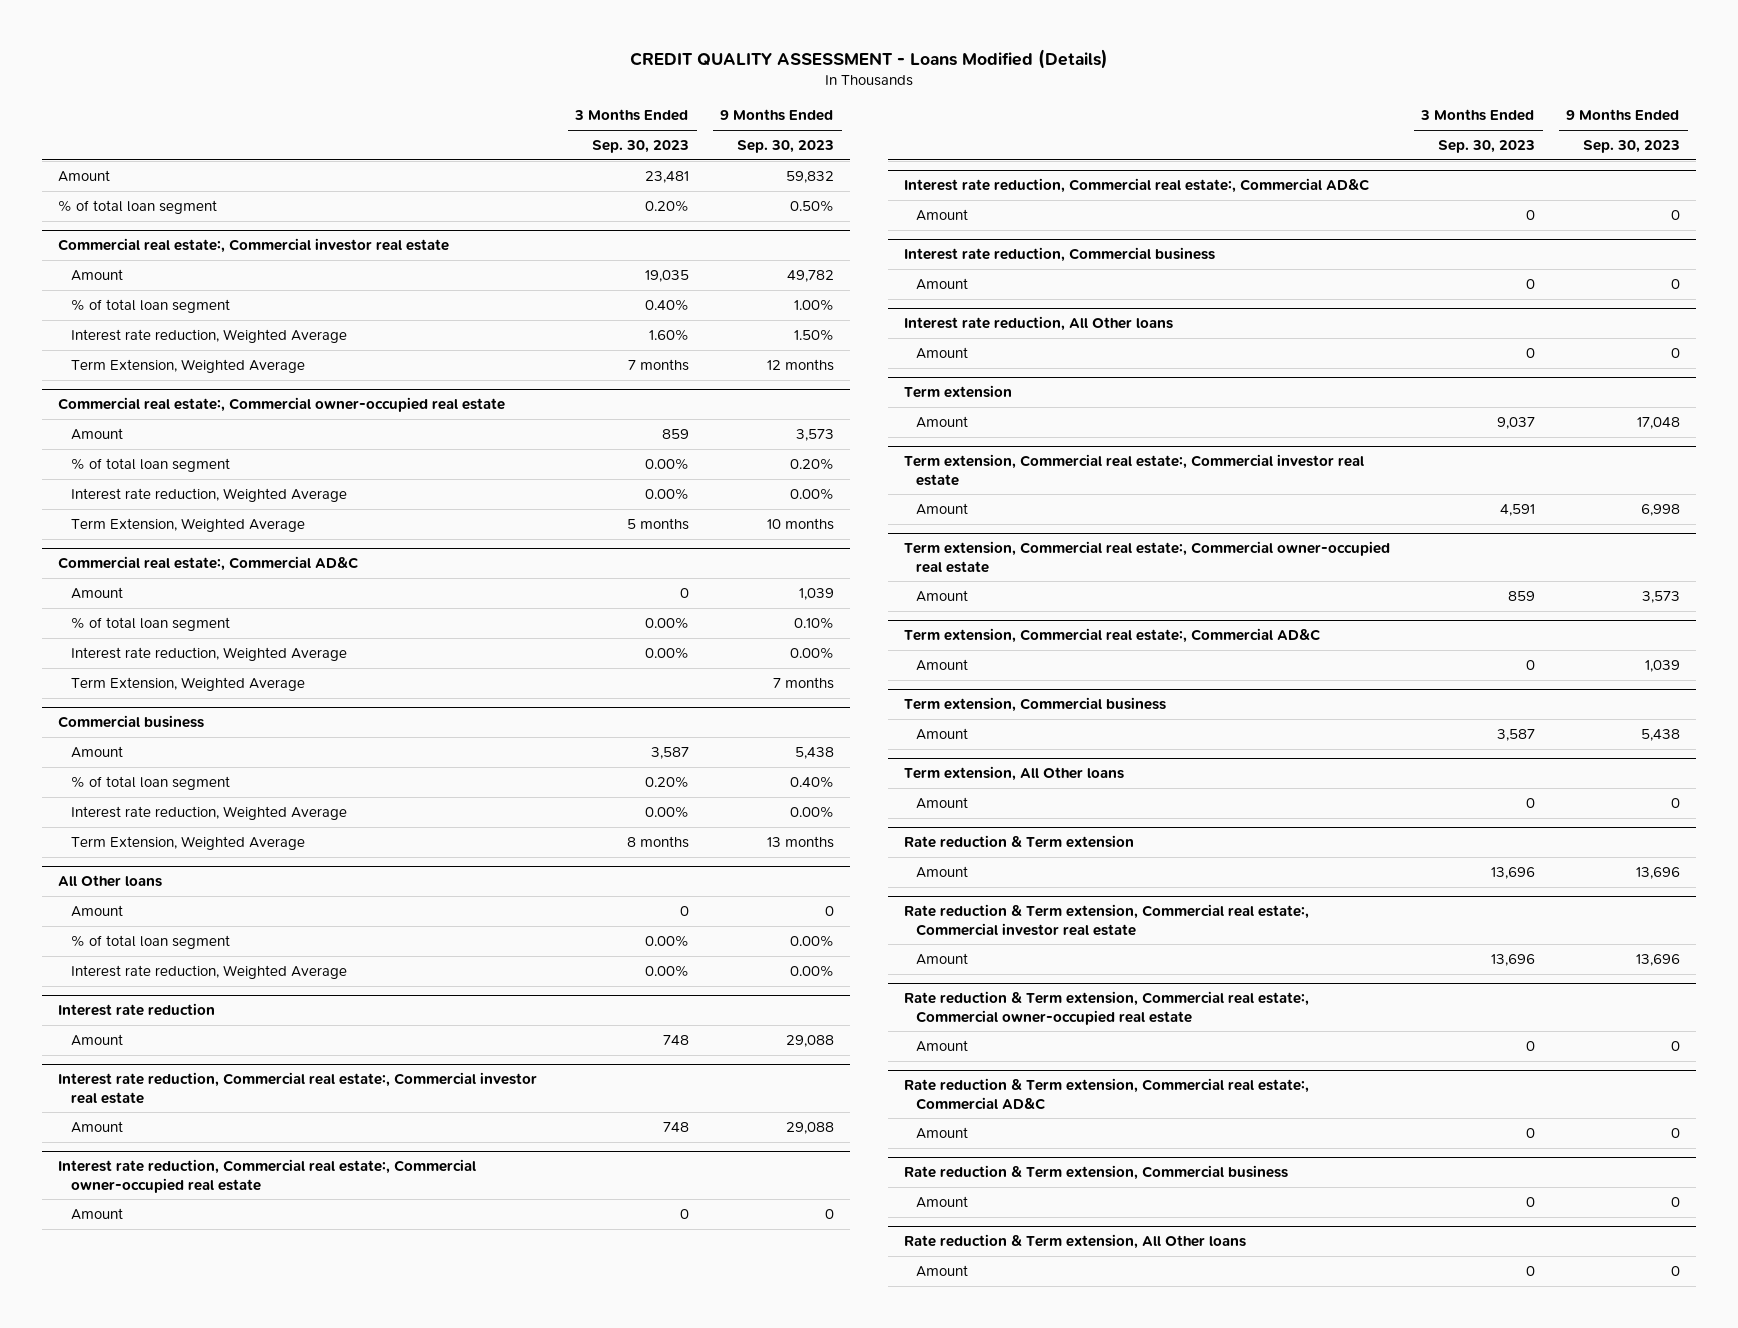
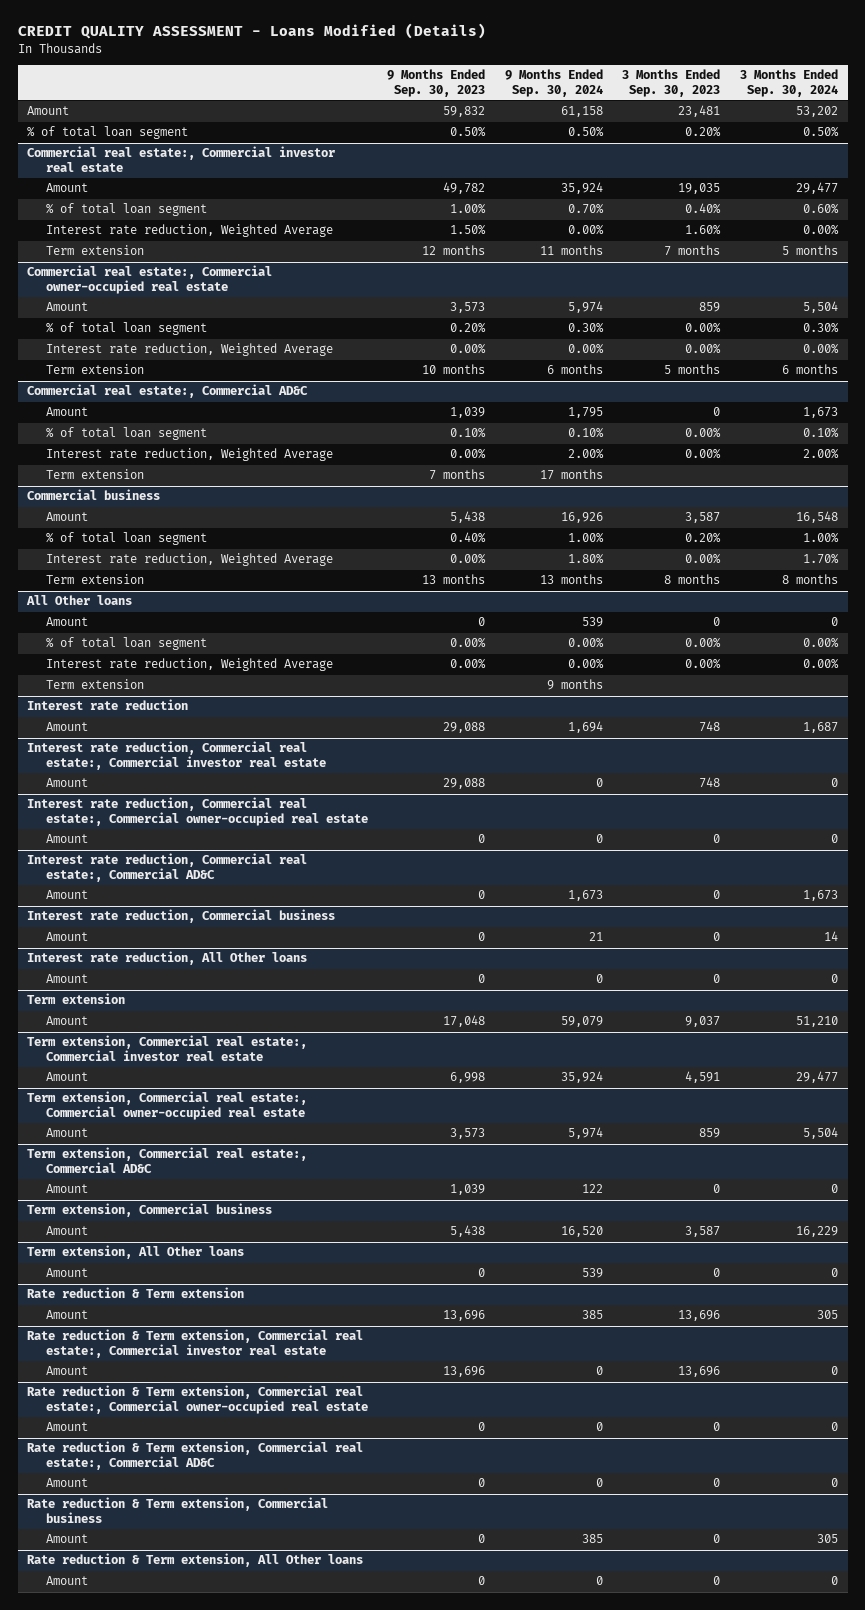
none -> [504,69,603,97] 9 Months Ended Sep. 30, 2024
none -> [739,69,838,97] 3 Months Ended Sep. 30, 2024
[70,358,305,373] Term Extension, Weighted Average -> [45,245,144,256] Term extension
[70,517,305,532] Term Extension, Weighted Average -> [45,364,144,375] Term extension
[70,676,305,691] Term Extension, Weighted Average -> [45,469,144,480] Term extension
[70,835,305,850] Term Extension, Weighted Average -> [45,574,144,585] Term extension
none -> [45,679,144,690] Term extension

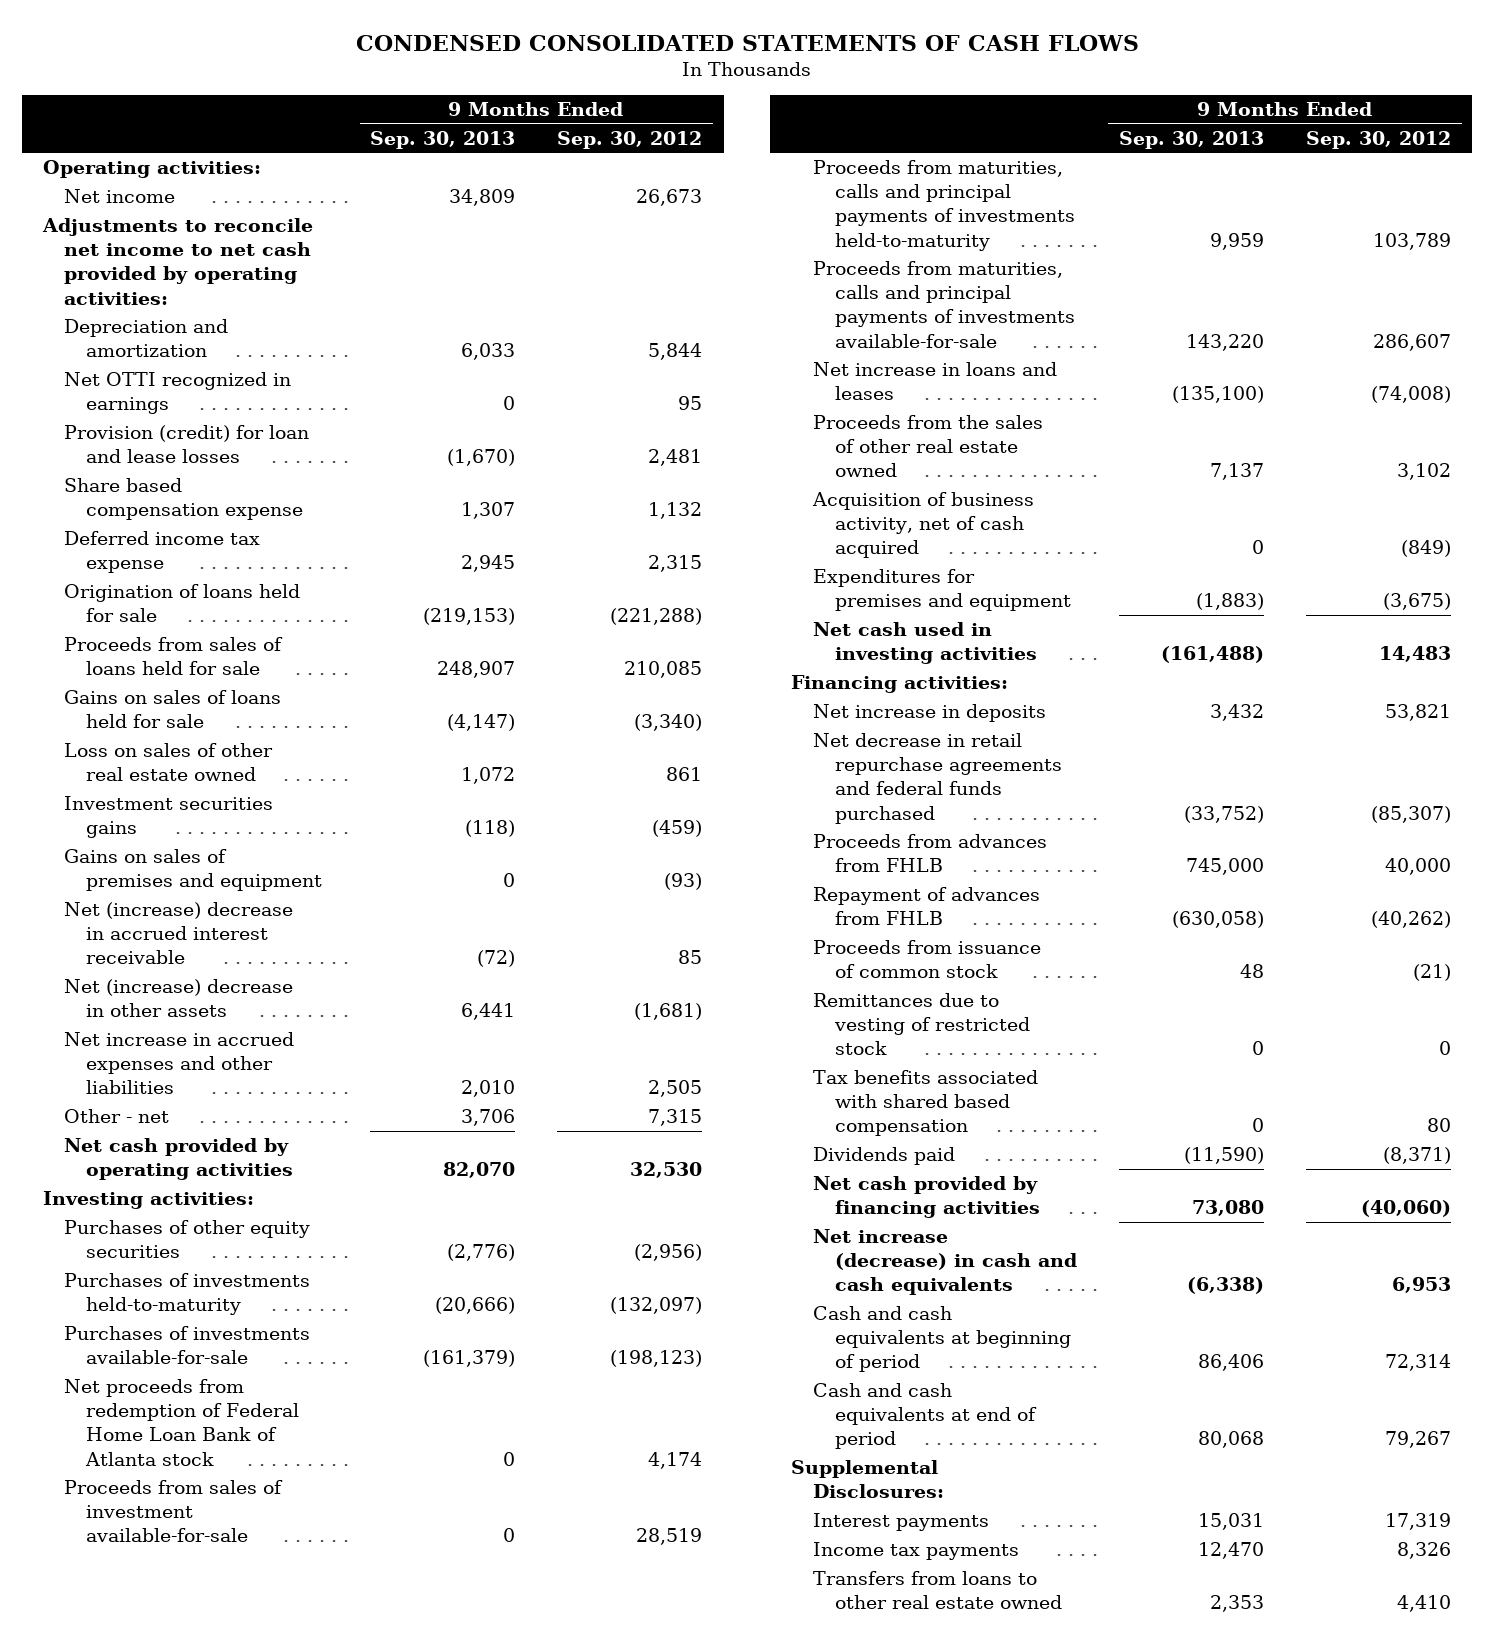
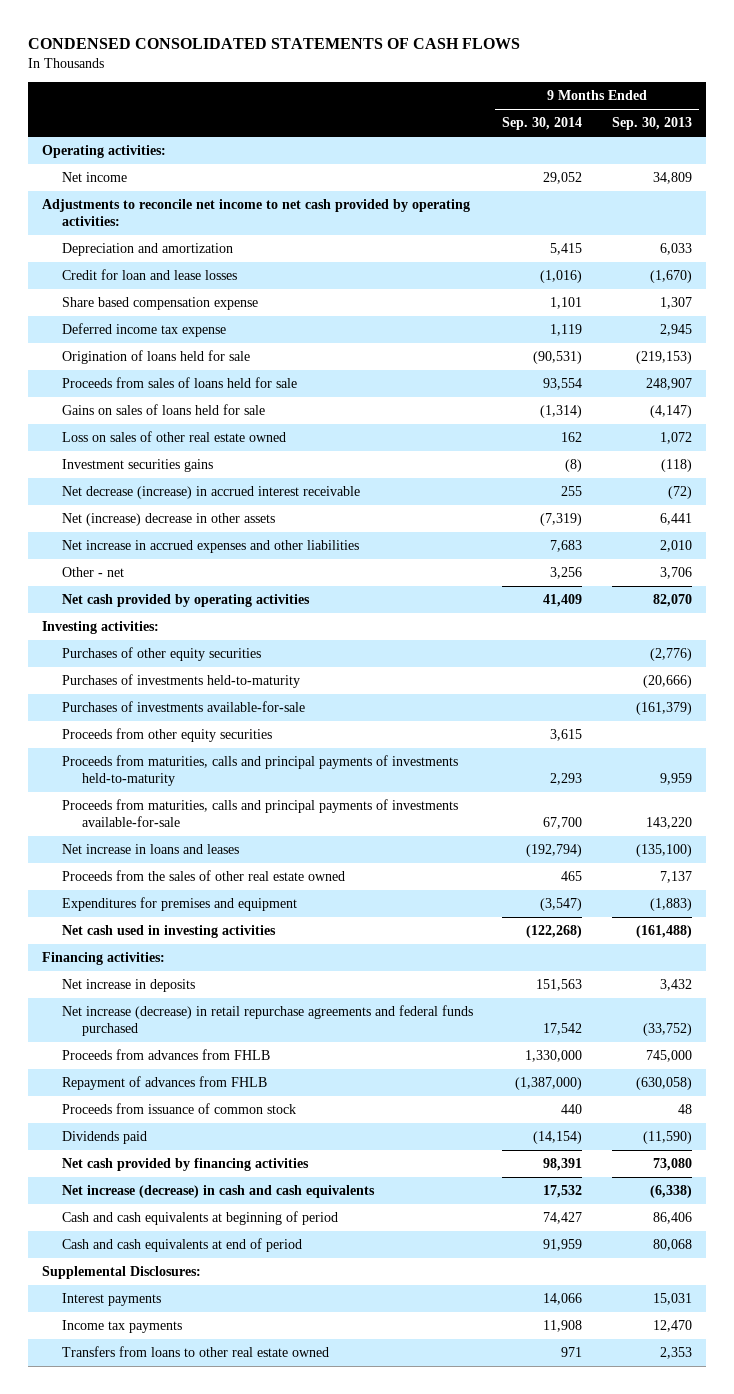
[557,130,703,149] Sep. 30, 2012 -> none
none -> [502,117,583,131] Sep. 30, 2014
[64,372,292,415] Net OTTI recognized in earnings -> none
[64,425,310,464] Provision (credit) for loan and lease losses -> [62,269,238,281] Credit for loan and lease losses
[64,849,322,892] Gains on sales of premises and equipment -> none
[64,902,294,965] Net (increase) decrease in accrued interest receivable -> [62,486,361,500] Net decrease (increase) in accrued interest receivable
[64,1379,299,1466] Net proceeds from redemption of Federal Home Loan Bank of Atlanta stock -> none
[64,1480,284,1543] Proceeds from sales of investment available-for-sale -> none
none -> [62,728,273,743] Proceeds from other equity securities
[812,492,1035,559] Acquisition of business activity, net of cash acquired -> none
[813,733,1062,824] Net decrease in retail repurchase agreements and federal funds purchased -> [62,1005,474,1037] Net increase (decrease) in retail repurchase agreements and federal funds purchased
[813,993,1030,1056] Remittances due to vesting of restricted stock -> none
[813,1070,1039,1137] Tax benefits associated with shared based compensation -> none

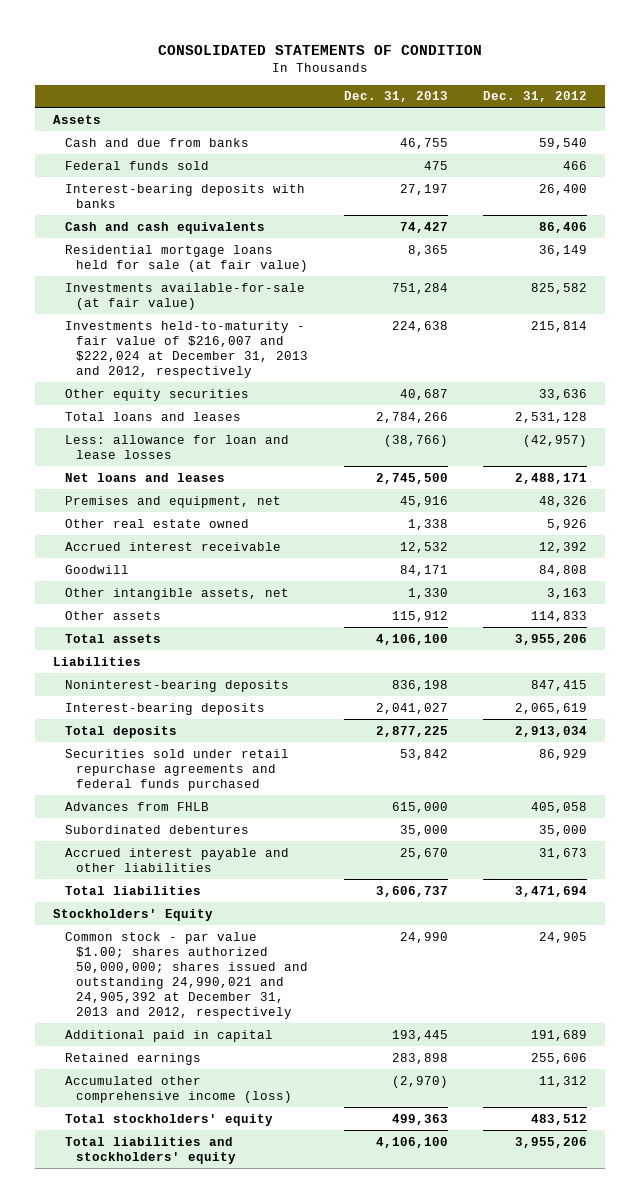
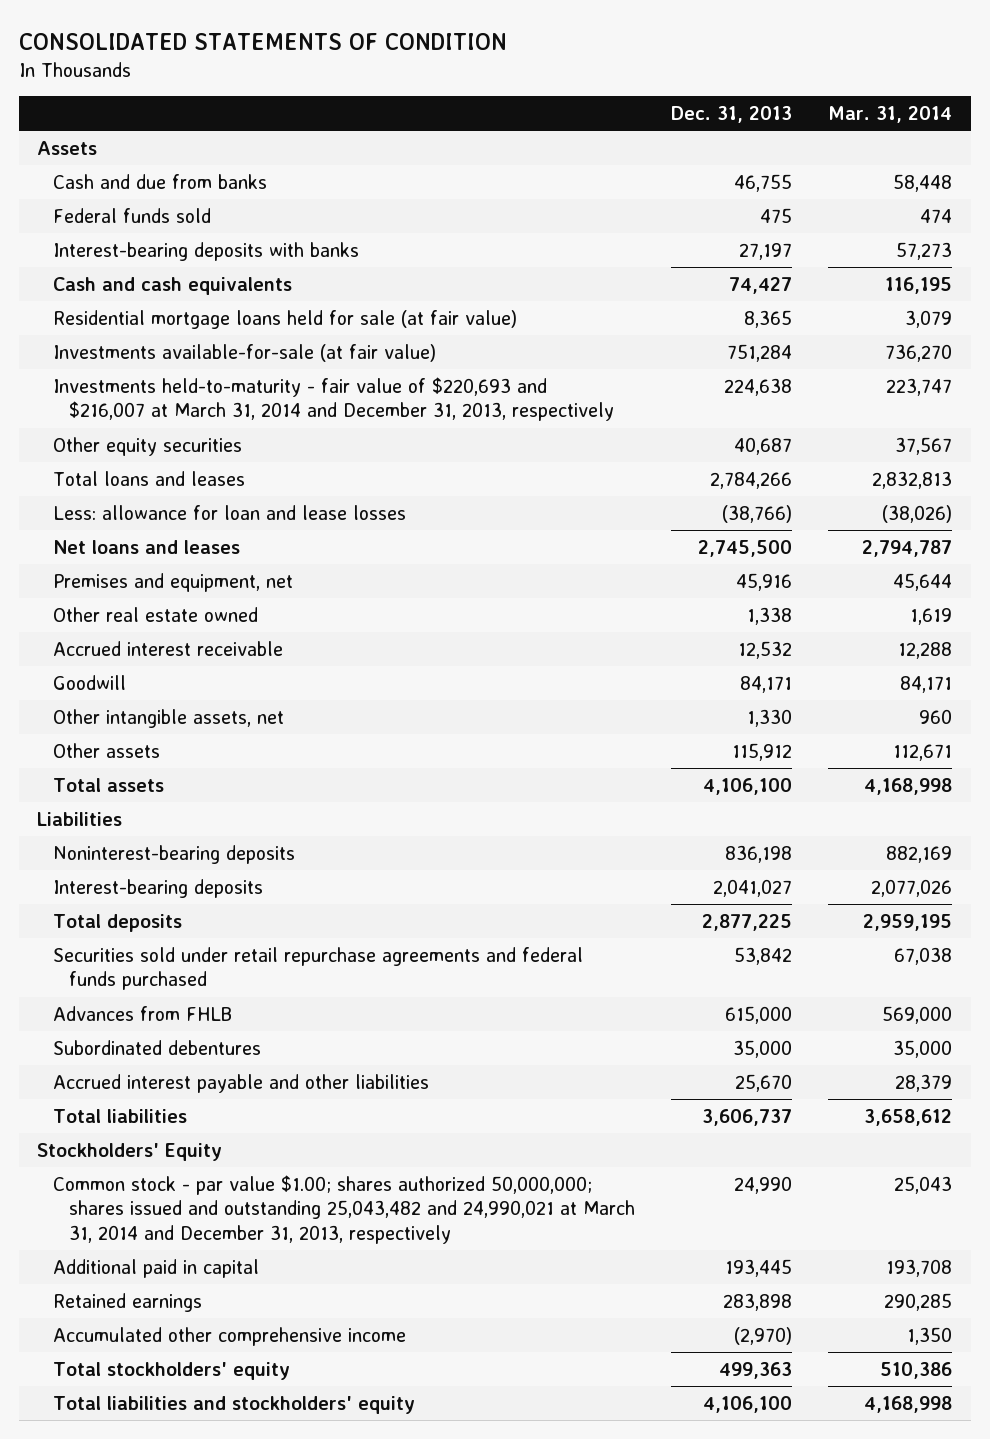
[482,91,587,103] Dec. 31, 2012 -> none
none -> [828,106,953,124] Mar. 31, 2014
[64,320,309,378] Investments held-to-maturity - fair value of $216,007 and $222,024 at December 31, 2013 and 2012, respectively -> [53,376,614,422] Investments held-to-maturity - fair value of $220,693 and $216,007 at March 31, 2014 and December 31, 2013, respectively
[64,931,309,1019] Common stock - par value $1.00; shares authorized 50,000,000; shares issued and outstanding 24,990,021 and 24,905,392 at December 31, 2013 and 2012, respectively -> [53,1174,635,1245] Common stock - par value $1.00; shares authorized 50,000,000; shares issued and outstanding 25,043,482 and 24,990,021 at March 31, 2014 and December 31, 2013, respectively
[64,1075,293,1103] Accumulated other comprehensive income (loss) -> [53,1326,407,1346] Accumulated other comprehensive income

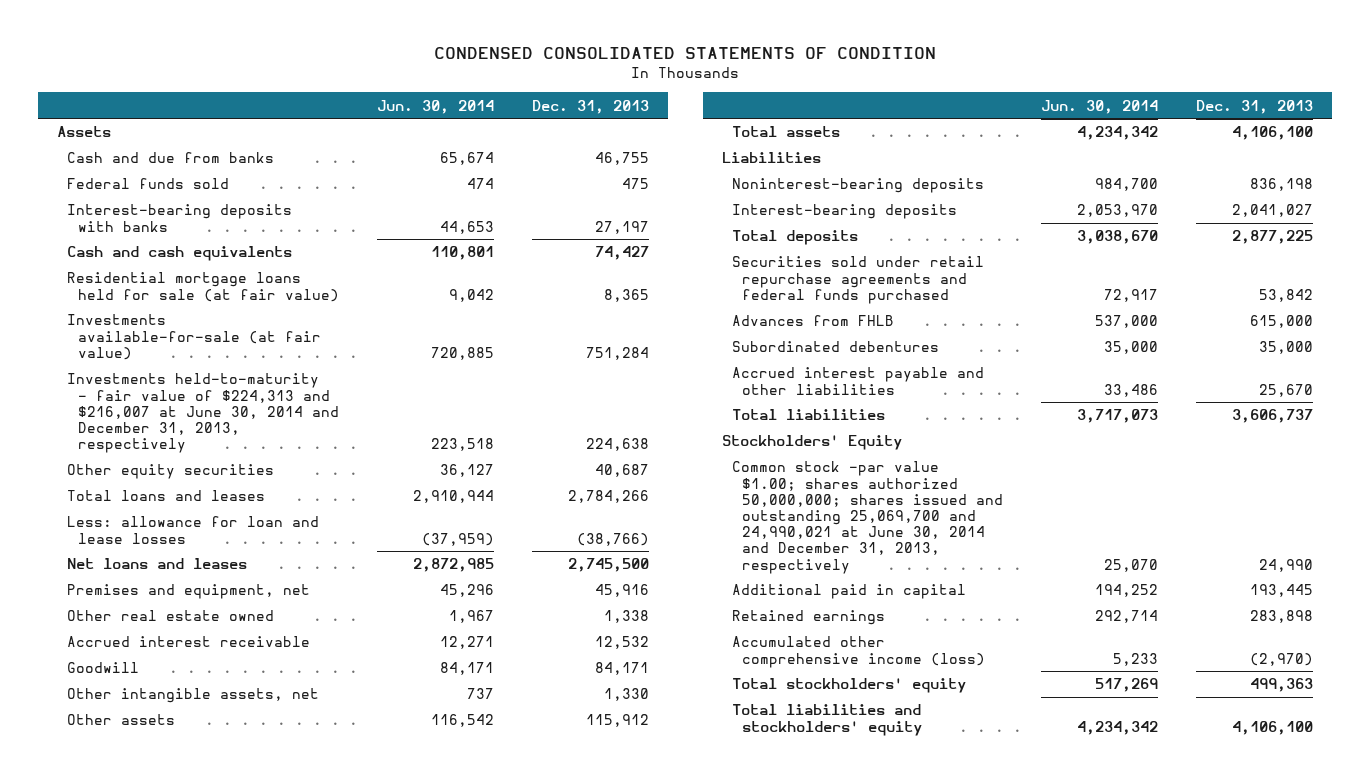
[19,32,508,50] CONSOLIDATED STATEMENTS OF CONDITION -> [434,47,937,60] CONDENSED CONSOLIDATED STATEMENTS OF CONDITION
[828,106,953,124] Mar. 31, 2014 -> none
none -> [376,99,494,114] Jun. 30, 2014
[53,376,614,422] Investments held-to-maturity - fair value of $220,693 and $216,007 at March 31, 2014 and December 31, 2013, respectively -> [67,373,339,454] Investments held-to-maturity - fair value of $224,313 and $216,007 at June 30, 2014 and December 31, 2013, respectively
[53,1174,635,1245] Common stock - par value $1.00; shares authorized 50,000,000; shares issued and outstanding 25,043,482 and 24,990,021 at March 31, 2014 and December 31, 2013, respectively -> [731,461,1004,574] Common stock -par value $1.00; shares authorized 50,000,000; shares issued and outstanding 25,069,700 and 24,990,021 at June 30, 2014 and December 31, 2013, respectively
[53,1326,407,1346] Accumulated other comprehensive income -> [731,636,986,668] Accumulated other comprehensive income (loss)

